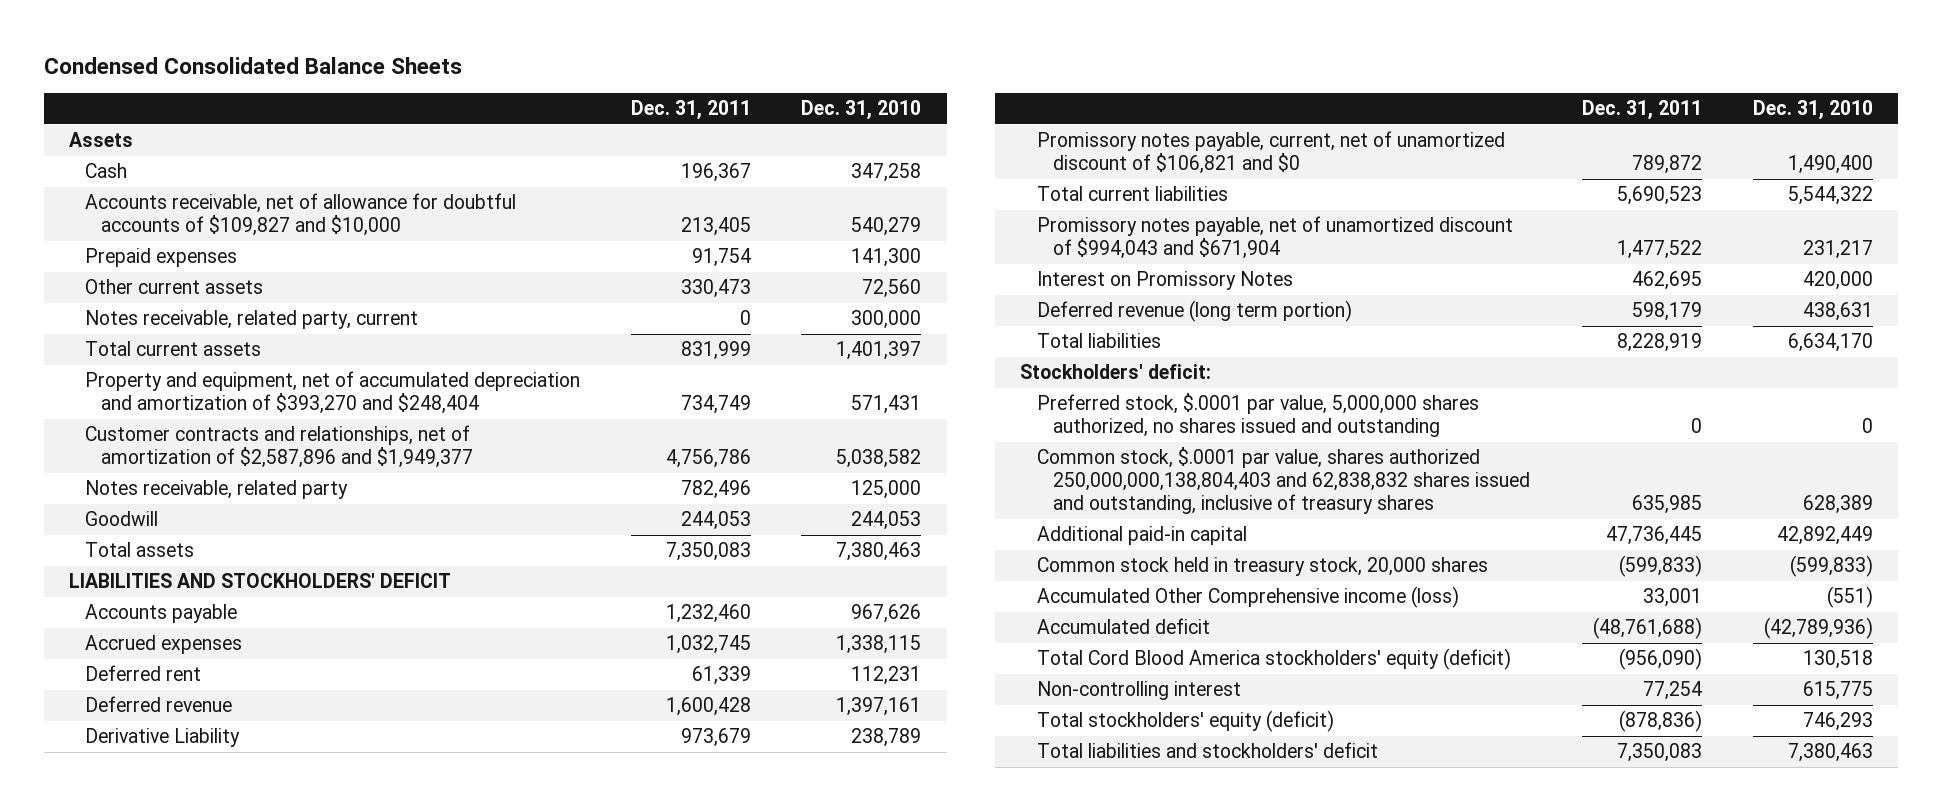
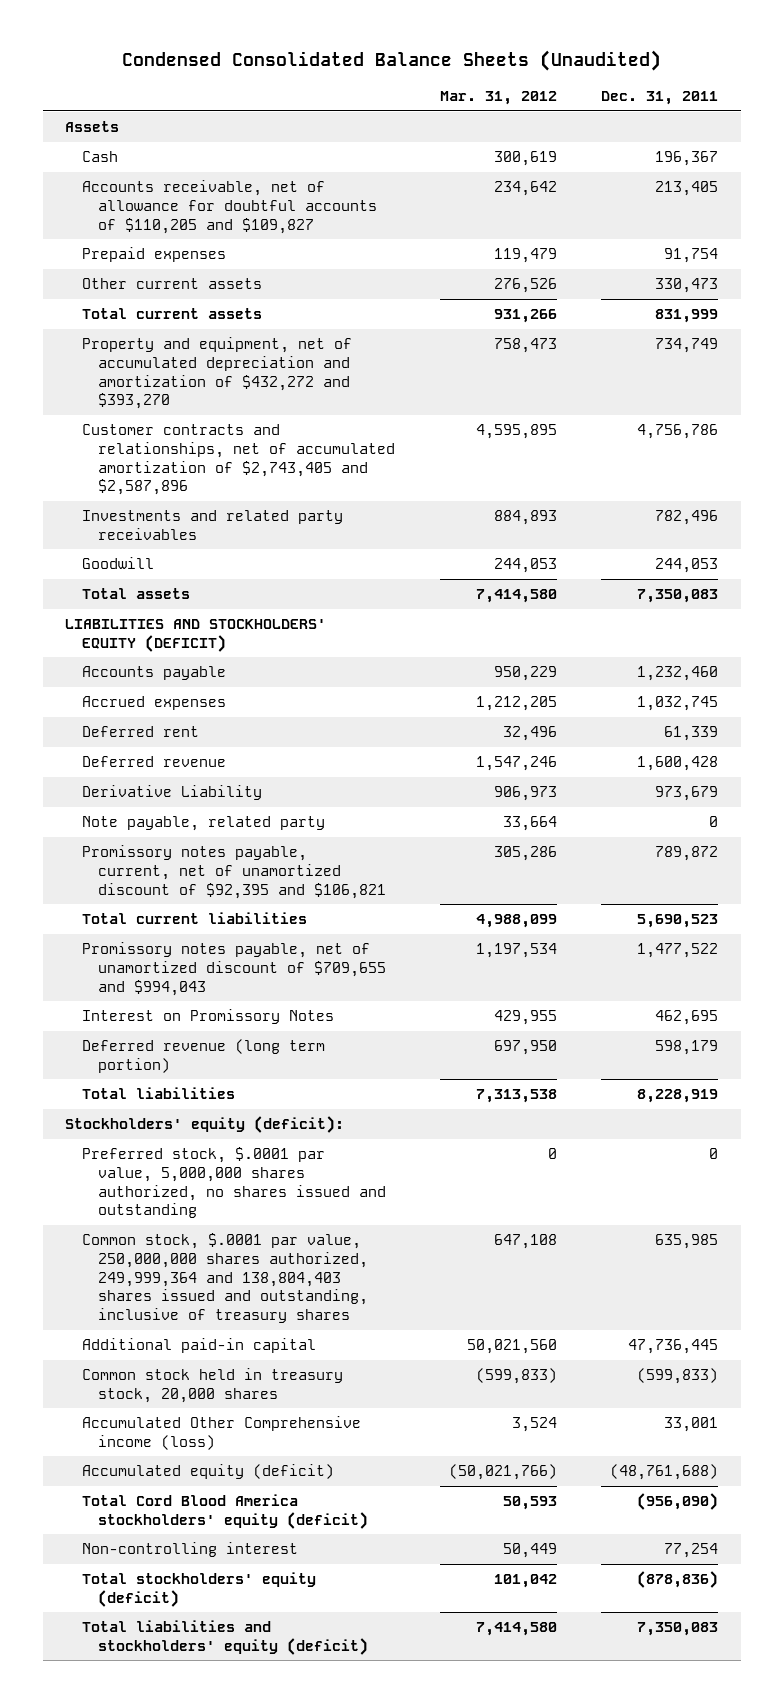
[43,56,462,74] Condensed Consolidated Balance Sheets -> [121,50,661,72] Condensed Consolidated Balance Sheets (Unaudited)
[801,100,922,121] Dec. 31, 2010 -> none
none -> [439,91,557,106] Mar. 31, 2012
[85,193,517,237] Accounts receivable, net of allowance for doubtful accounts of $109,827 and $10,000 -> [81,180,378,234] Accounts receivable, net of allowance for doubtful accounts of $110,205 and $109,827
[85,310,419,330] Notes receivable, related party, current -> none
[85,371,581,415] Property and equipment, net of accumulated depreciation and amortization of $393,270 and $248,404 -> [81,337,352,410] Property and equipment, net of accumulated depreciation and amortization of $432,272 and $393,270
[85,425,474,469] Customer contracts and relationships, net of amortization of $2,587,896 and $1,949,377 -> [81,424,396,496] Customer contracts and relationships, net of accumulated amortization of $2,743,405 and $2,587,896
[85,480,349,500] Notes receivable, related party -> [81,510,343,540] Investments and related party receivables
[68,573,451,589] LIABILITIES AND STOCKHOLDERS' DEFICIT -> [64,619,326,652] LIABILITIES AND STOCKHOLDERS' EQUITY (DEFICIT)
none -> [81,816,325,832] Note payable, related party
[1036,131,1505,175] Promissory notes payable, current, net of unamortized discount of $106,821 and $0 -> [81,845,387,899] Promissory notes payable, current, net of unamortized discount of $92,395 and $106,821
[1036,216,1513,260] Promissory notes payable, net of unamortized discount of $994,043 and $671,904 -> [81,942,387,996] Promissory notes payable, net of unamortized discount of $709,655 and $994,043
[1020,364,1212,380] Stockholders' deficit: -> [64,1116,344,1134] Stockholders' equity (deficit):
[1036,447,1530,515] Common stock, $.0001 par value, shares authorized 250,000,000,138,804,403 and 62,838,832 shares issued and outstanding, inclusive of treasury shares -> [81,1233,369,1324] Common stock, $.0001 par value, 250,000,000 shares authorized, 249,999,364 and 138,804,403 shares issued and outstanding, inclusive of treasury shares
[1036,618,1210,635] Accumulated deficit -> [81,1464,334,1480] Accumulated equity (deficit)
[1036,742,1378,759] Total liabilities and stockholders' deficit -> [81,1620,369,1655] Total liabilities and stockholders' equity (deficit)

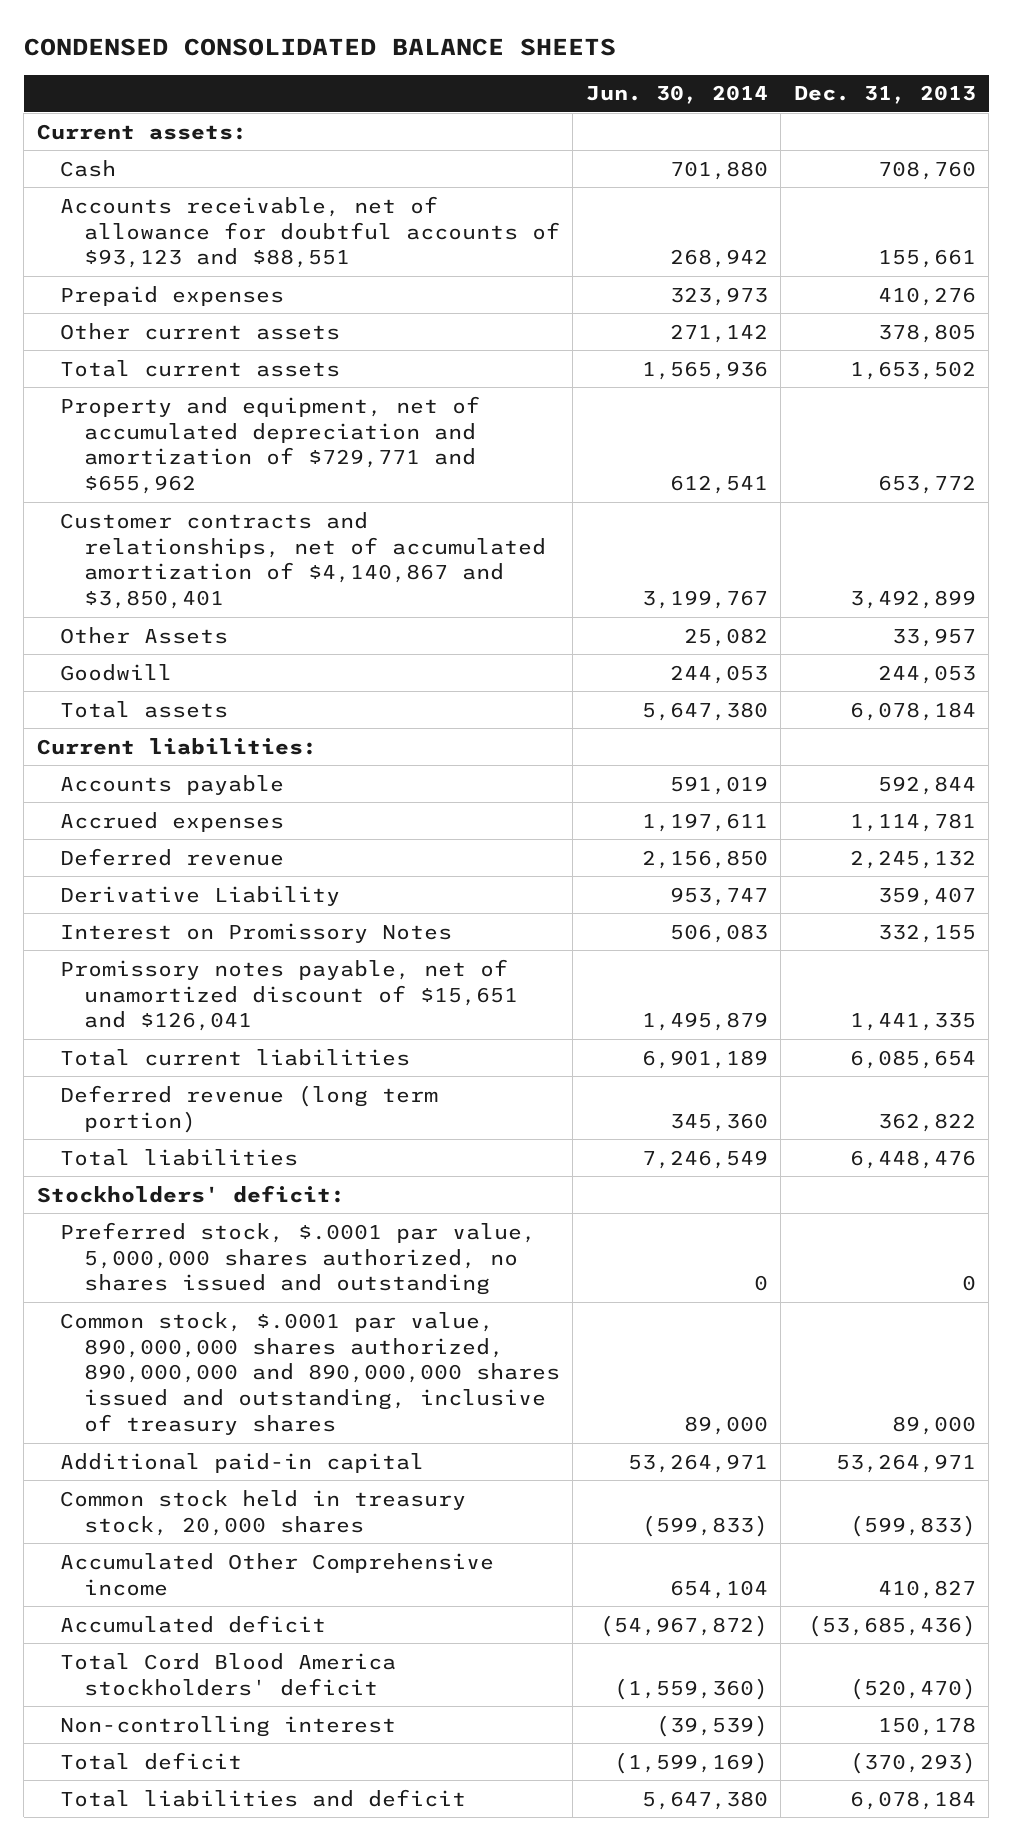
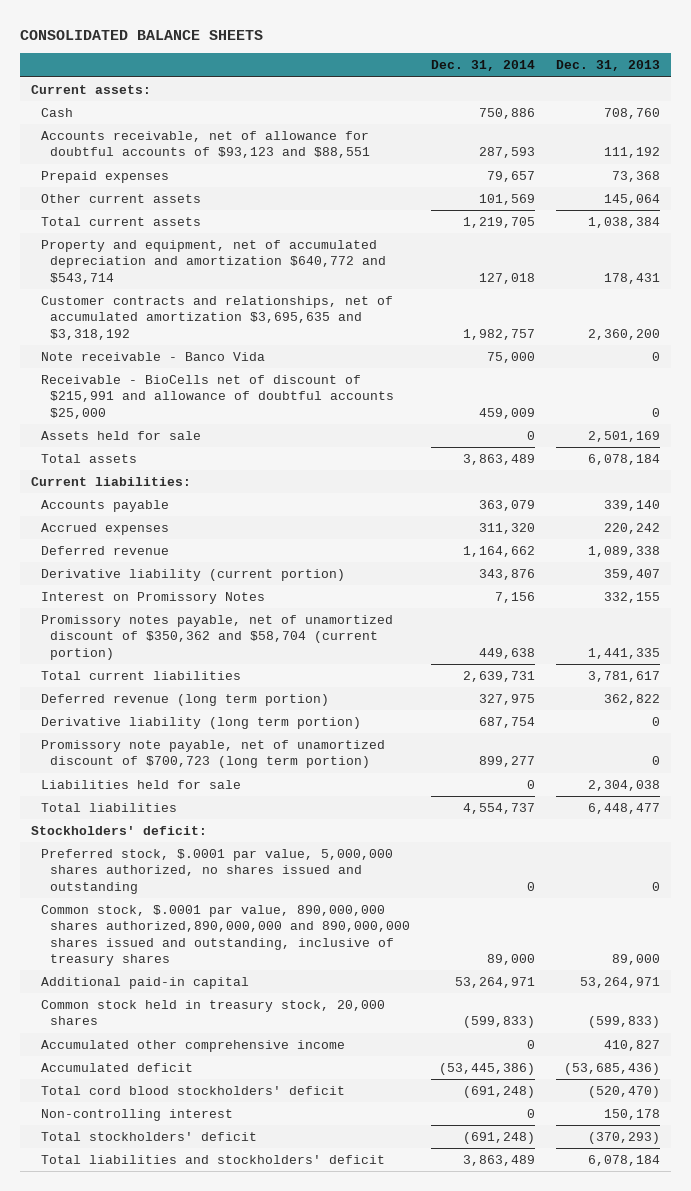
[23,37,616,56] CONDENSED CONSOLIDATED BALANCE SHEETS -> [20,30,264,41] CONSOLIDATED BALANCE SHEETS
[585,85,768,105] Jun. 30, 2014 -> none
none -> [431,60,536,72] Dec. 31, 2014
[60,663,173,681] Goodwill -> none
[877,249,976,269] 155,661 -> [604,147,661,159] 111,192
[877,286,976,306] 410,276 -> [612,170,661,182] 73,368
[877,323,976,343] 378,805 -> [604,193,661,205] 145,064
[849,360,976,380] 1,653,502 -> [588,216,661,228] 1,038,384
[60,395,481,495] Property and equipment, net of accumulated depreciation and amortization of $729,771 and $655,962 -> [40,239,387,284] Property and equipment, net of accumulated depreciation and amortization $640,772 and $543,714
[877,475,976,495] 653,772 -> [604,272,661,284] 178,431
[60,511,546,610] Customer contracts and relationships, net of accumulated amortization of $4,140,867 and $3,850,401 -> [40,295,393,340] Customer contracts and relationships, net of accumulated amortization $3,695,635 and $3,318,192
[849,590,976,610] 3,492,899 -> [588,328,661,340] 2,360,200
none -> [40,351,265,361] Note receivable - Banco Vida
none -> [40,374,395,419] Receivable - BioCells net of discount of $215,991 and allowance of doubtful accounts $25,000
[60,626,229,644] Other Assets -> [40,430,201,440] Assets held for sale
[891,627,976,647] 33,957 -> [588,430,661,442] 2,501,169
[877,775,976,795] 592,844 -> [604,499,661,511] 339,140
[849,812,976,832] 1,114,781 -> [604,522,661,534] 220,242
[849,849,976,869] 2,245,132 -> [588,545,661,557] 1,089,338
[60,885,341,906] Derivative Liability -> [40,568,345,581] Derivative liability (current portion)
[60,958,518,1032] Promissory notes payable, net of unamortized discount of $15,651 and $126,041 -> [40,614,393,660] Promissory notes payable, net of unamortized discount of $350,362 and $58,704 (current portion)
[849,1049,976,1069] 6,085,654 -> [588,670,661,682] 3,781,617
none -> [40,716,361,729] Derivative liability (long term portion)
none -> [40,739,385,769] Promissory note payable, net of unamortized discount of $700,723 (long term portion)
none -> [40,779,241,789] Liabilities held for sale
[849,1149,976,1169] 6,448,476 -> [588,802,661,814] 6,448,477
[60,1311,560,1436] Common stock, $.0001 par value, 890,000,000 shares authorized, 890,000,000 and 890,000,000 shares issued and outstanding, inclusive of treasury shares -> [40,904,411,966] Common stock, $.0001 par value, 890,000,000 shares authorized,890,000,000 and 890,000,000 shares issued and outstanding, inclusive of treasury shares
[60,1552,495,1596] Accumulated Other Comprehensive income -> [40,1039,345,1052] Accumulated other comprehensive income
[60,1652,397,1696] Total Cord Blood America stockholders' deficit -> [40,1085,345,1095] Total cord blood stockholders' deficit
[60,1751,243,1770] Total deficit -> [40,1131,257,1141] Total stockholders' deficit
[60,1788,467,1807] Total liabilities and deficit -> [40,1154,385,1164] Total liabilities and stockholders' deficit

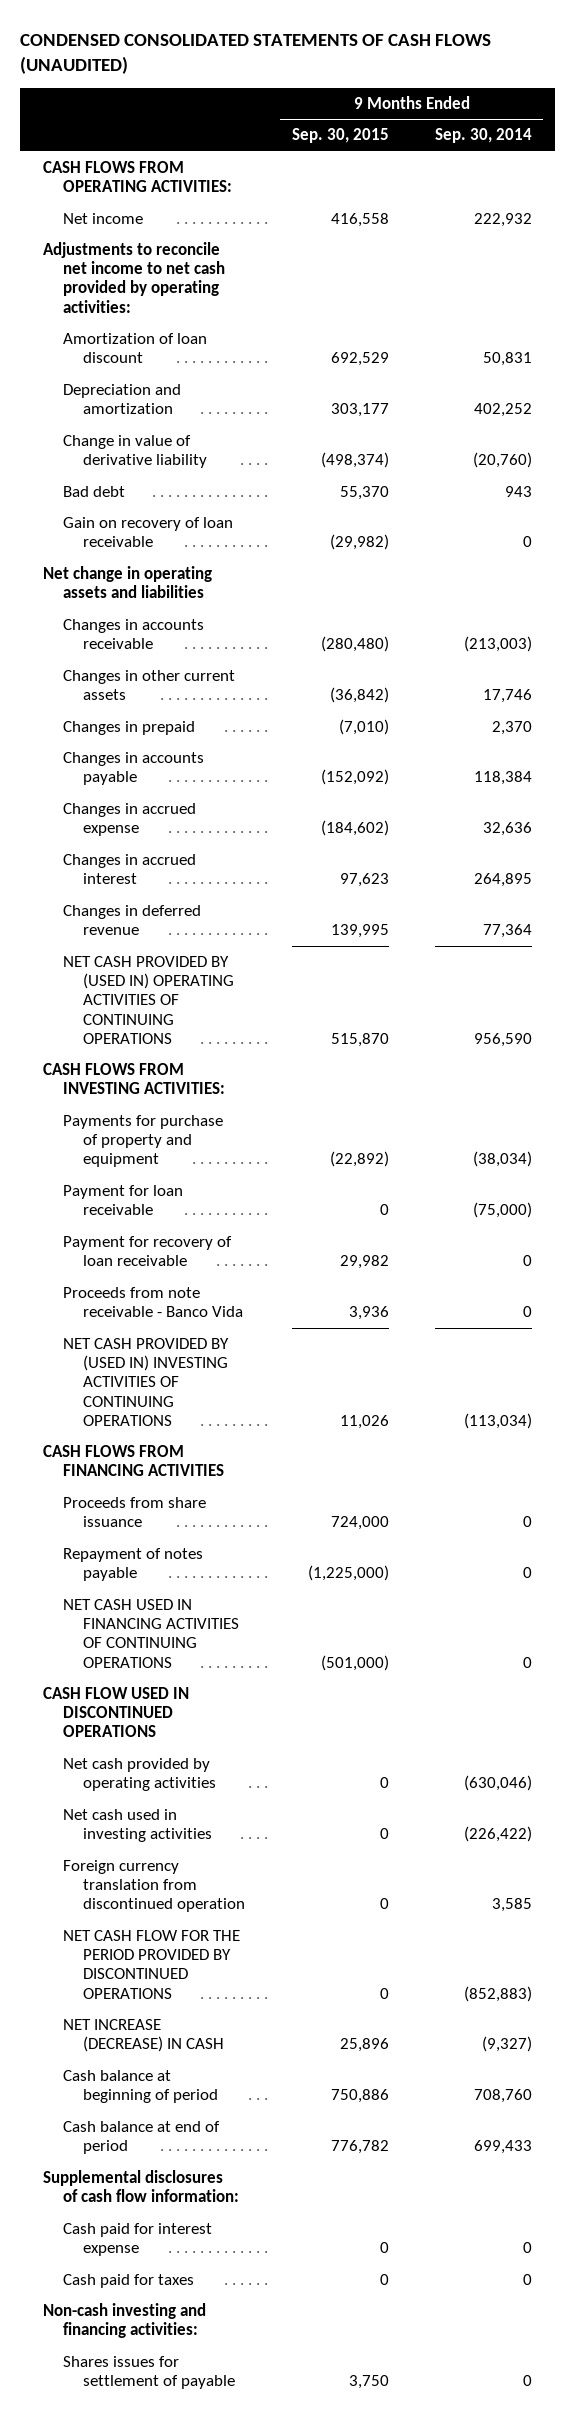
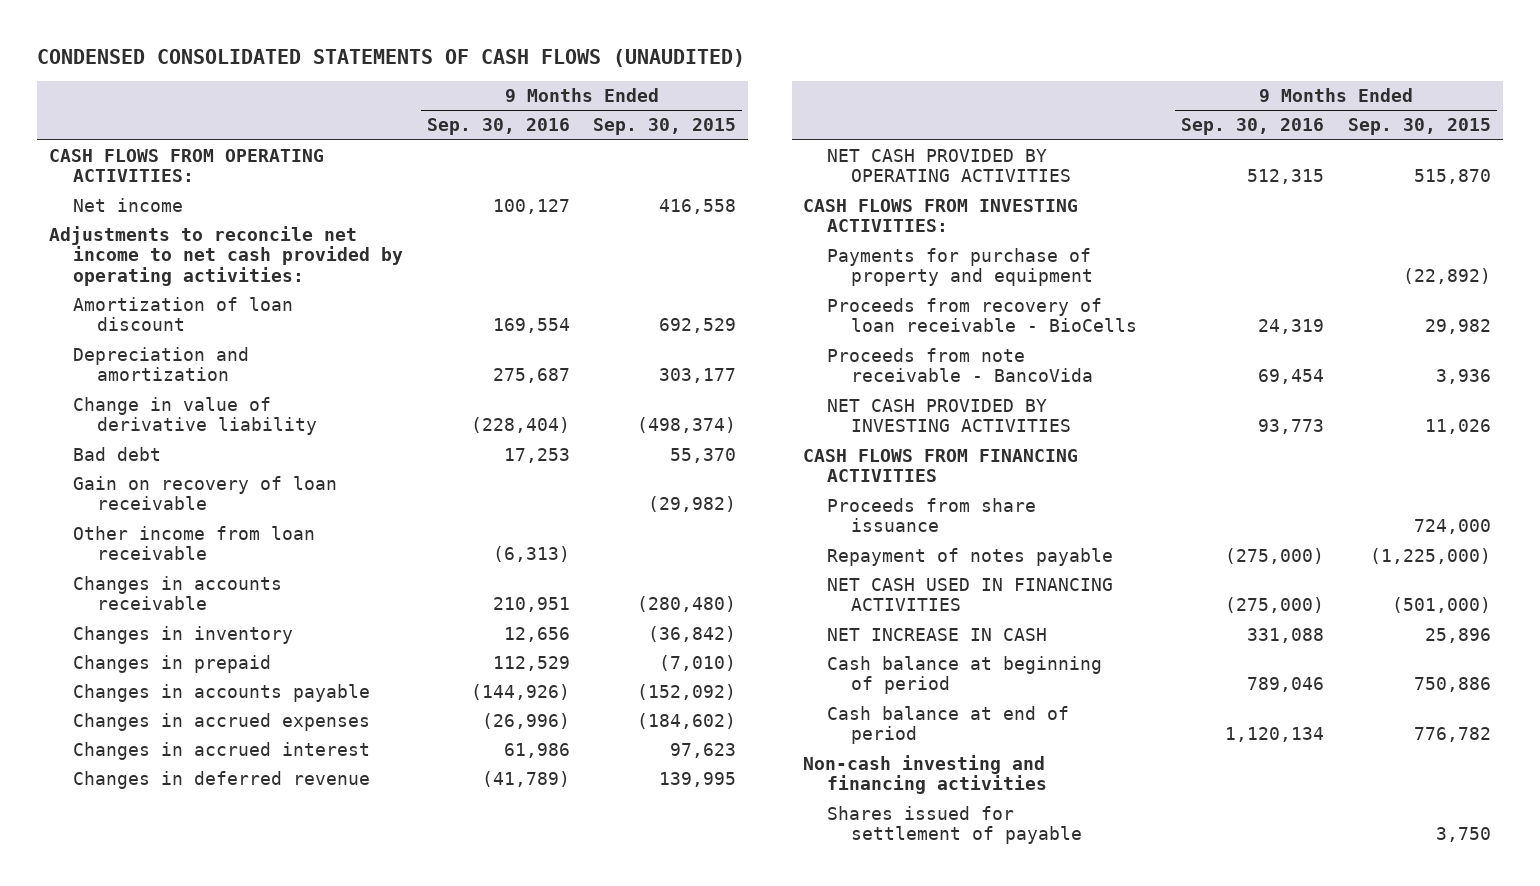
[434,128,532,144] Sep. 30, 2014 -> none
none -> [426,118,570,136] Sep. 30, 2016
[43,566,213,599] Net change in operating assets and liabilities -> none
none -> [72,525,315,561] Other income from loan receivable
[63,670,236,701] Changes in other current assets -> [72,625,293,644] Changes in inventory
[63,803,197,837] Changes in accrued expense -> [72,712,370,731] Changes in accrued expenses
[63,956,235,1044] NET CASH PROVIDED BY (USED IN) OPERATING ACTIVITIES OF CONTINUING OPERATIONS -> [827,148,1072,183] NET CASH PROVIDED BY OPERATING ACTIVITIES
[63,1236,233,1267] Payment for recovery of loan receivable -> none
[63,1185,184,1216] Payment for loan receivable -> [827,297,1138,333] Proceeds from recovery of loan receivable - BioCells
[379,1204,389,1216] 0 -> [1424,319,1491,335] 29,982
[63,1287,244,1318] Proceeds from note receivable - Banco Vida -> [827,347,1094,383] Proceeds from note receivable - BancoVida
[63,1338,230,1426] NET CASH PROVIDED BY (USED IN) INVESTING ACTIVITIES OF CONTINUING OPERATIONS -> [827,398,1072,433] NET CASH PROVIDED BY INVESTING ACTIVITIES
[43,1687,190,1738] CASH FLOW USED IN DISCONTINUED OPERATIONS -> none
[63,1758,217,1792] Net cash provided by operating activities -> none
[63,1809,213,1843] Net cash used in investing activities -> none
[63,1860,246,1913] Foreign currency translation from discontinued operation -> none
[63,1930,241,1999] NET CASH FLOW FOR THE PERIOD PROVIDED BY DISCONTINUED OPERATIONS -> none
[63,1599,240,1668] NET CASH USED IN FINANCING ACTIVITIES OF CONTINUING OPERATIONS -> [827,577,1114,612] NET CASH USED IN FINANCING ACTIVITIES
[63,2019,225,2053] NET INCREASE (DECREASE) IN CASH -> [827,627,1048,641] NET INCREASE IN CASH
[43,2170,240,2203] Supplemental disclosures of cash flow information: -> none
[63,2223,213,2257] Cash paid for interest expense -> none
[63,2274,195,2289] Cash paid for taxes -> none
[43,2303,207,2339] Non-cash investing and financing activities: -> [803,754,1048,795] Non-cash investing and financing activities
[63,2356,236,2390] Shares issues for settlement of payable -> [827,805,1083,845] Shares issued for settlement of payable

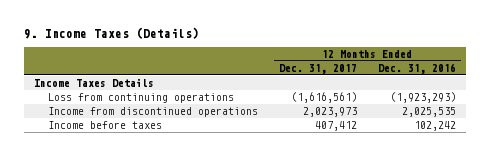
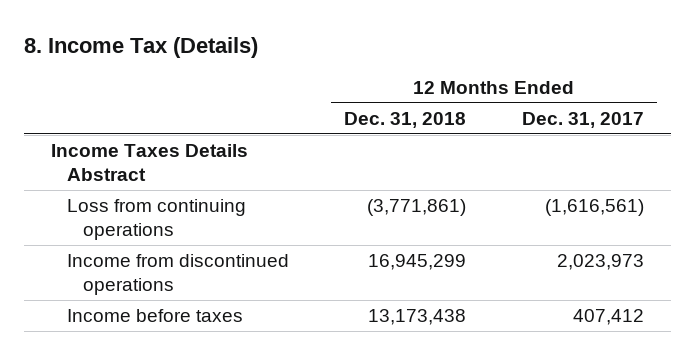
[24,26,200,39] 9. Income Taxes (Details) -> [23,37,258,59] 8. Income Tax (Details)
[377,62,456,74] Dec. 31, 2016 -> none
none -> [344,111,467,128] Dec. 31, 2018
[34,78,155,88] Income Taxes Details -> [51,143,249,182] Income Taxes Details Abstract

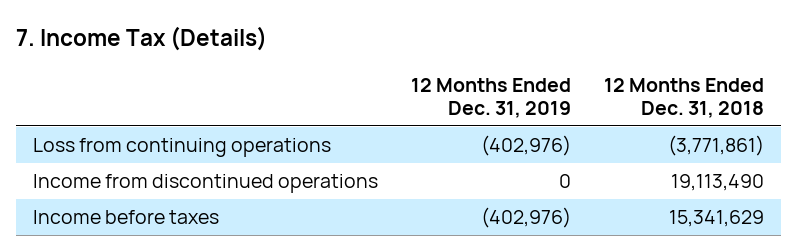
[23,37,258,59] 8. Income Tax (Details) -> [15,26,267,52] 7. Income Tax (Details)
[521,111,644,128] Dec. 31, 2017 -> none
none -> [410,77,571,118] 12 Months Ended Dec. 31, 2019
[51,143,249,182] Income Taxes Details Abstract -> none
[368,253,467,270] 16,945,299 -> [670,174,764,192] 19,113,490
[368,308,467,325] 13,173,438 -> [668,210,764,228] 15,341,629

